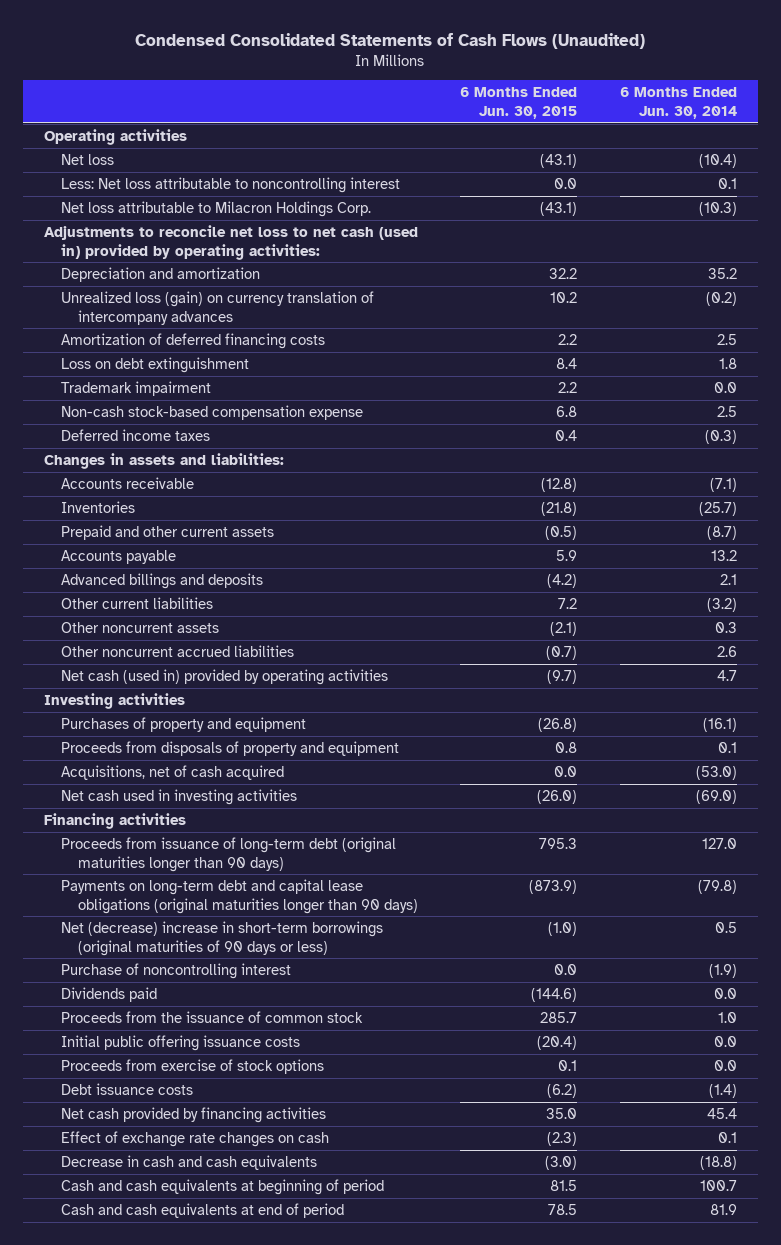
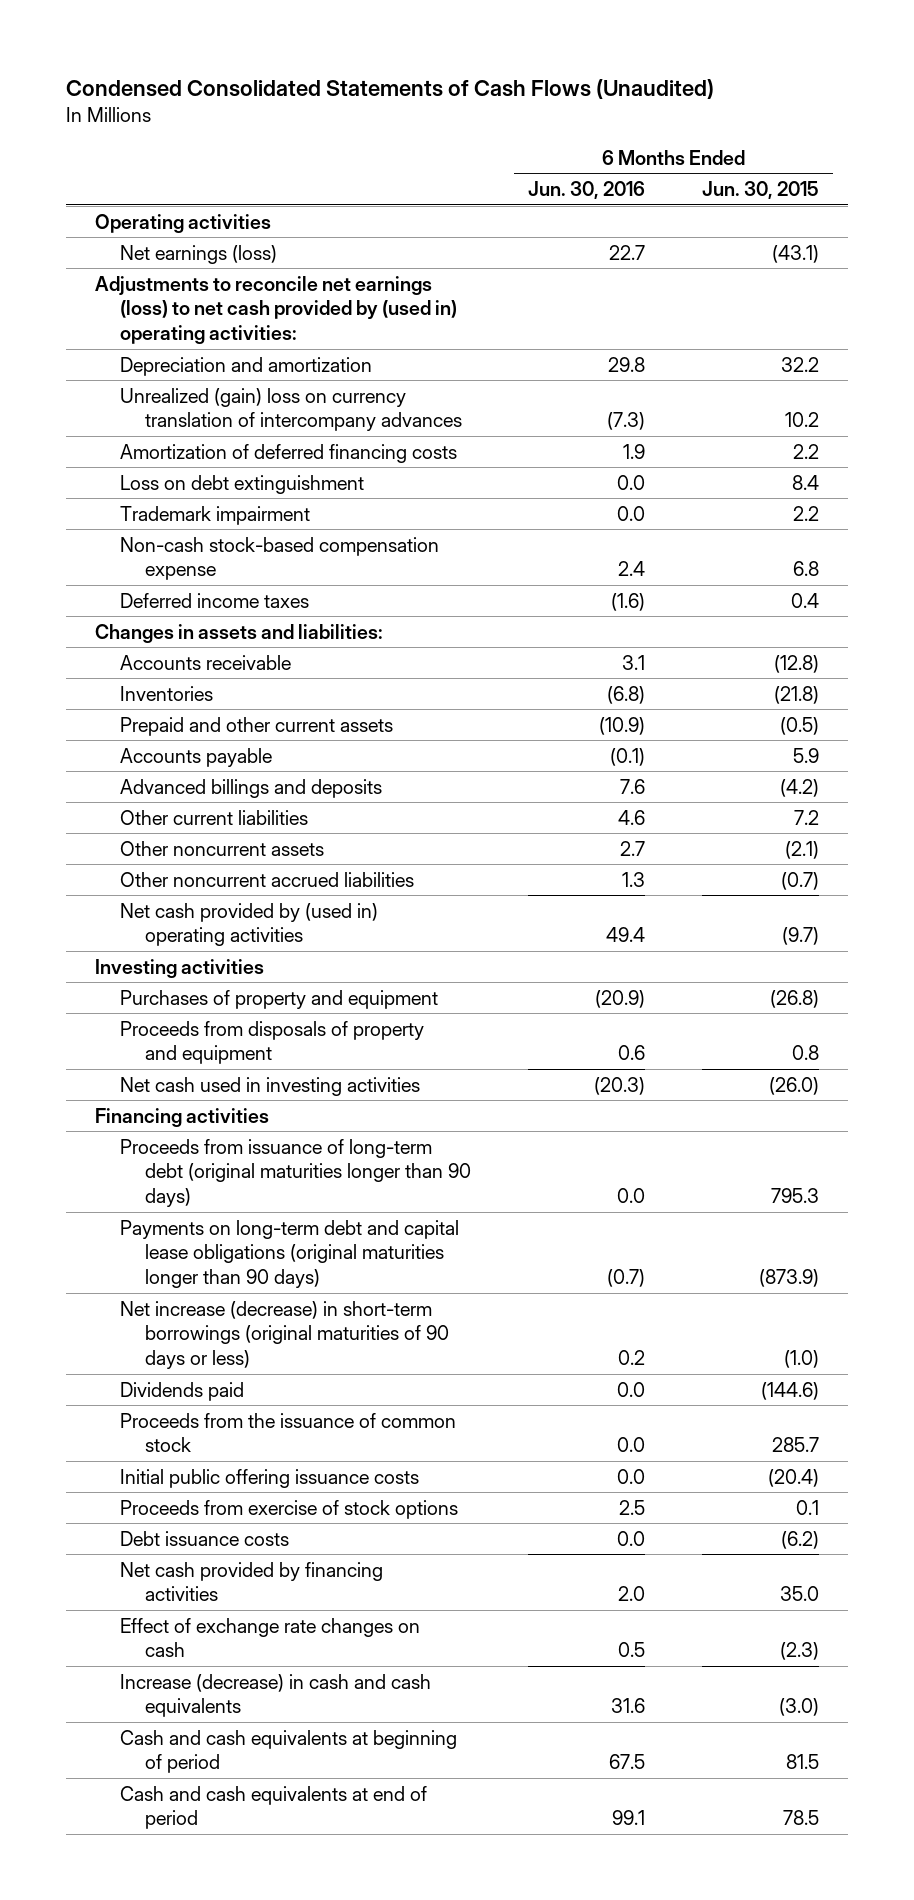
[619,87,737,119] 6 Months Ended Jun. 30, 2014 -> none
none -> [528,180,646,199] Jun. 30, 2016
[61,153,115,165] Net loss -> none
[61,176,401,193] Less: Net loss attributable to noncontrolling interest -> none
[61,200,372,217] Net loss attributable to Milacron Holdings Corp. -> [120,244,278,264] Net earnings (loss)
[44,224,419,260] Adjustments to reconcile net loss to net cash (used in) provided by operating activities: -> [94,275,458,344] Adjustments to reconcile net earnings (loss) to net cash provided by (used in) operating activities:
[61,290,375,325] Unrealized loss (gain) on currency translation of intercompany advances -> [120,387,463,432] Unrealized (gain) loss on currency translation of intercompany advances
[61,668,389,685] Net cash (used in) provided by operating activities -> [120,902,379,947] Net cash provided by (used in) operating activities
[61,764,285,780] Acquisitions, net of cash acquired -> none
[61,962,292,979] Purchase of noncontrolling interest -> none
[61,920,384,956] Net (decrease) increase in short-term borrowings (original maturities of 90 days or less) -> [120,1300,450,1369] Net increase (decrease) in short-term borrowings (original maturities of 90 days or less)
[61,1154,318,1170] Decrease in cash and cash equivalents -> [120,1673,432,1718] Increase (decrease) in cash and cash equivalents

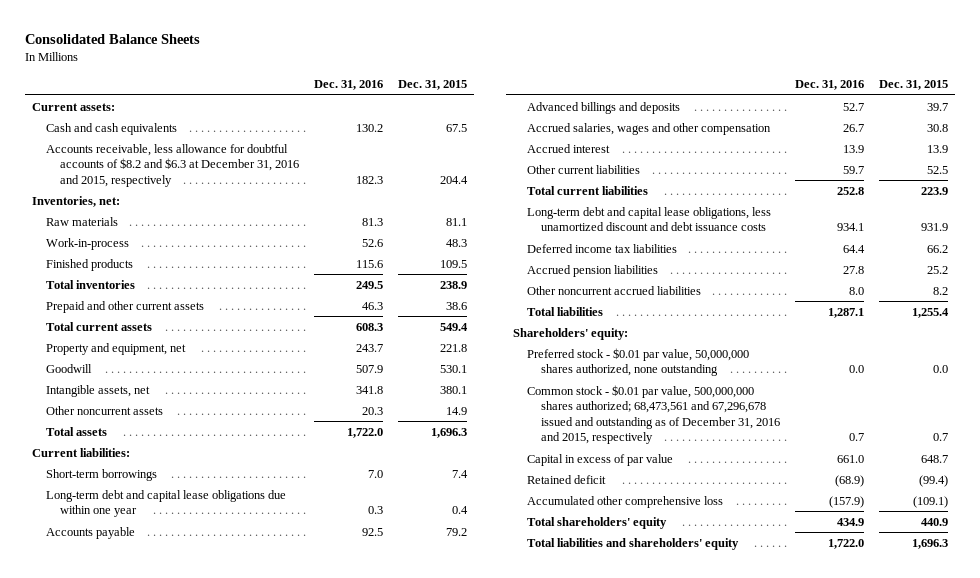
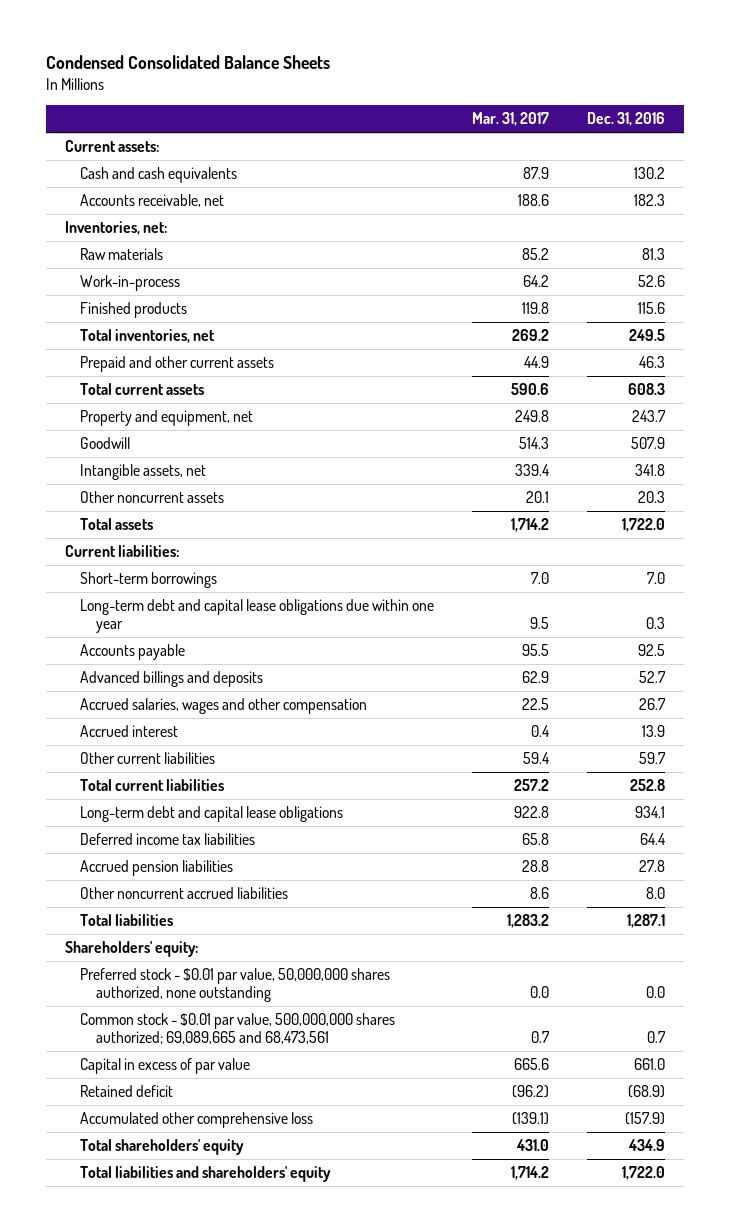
[24,34,200,45] Consolidated Balance Sheets -> [45,55,330,70] Condensed Consolidated Balance Sheets
[397,80,467,91] Dec. 31, 2015 -> none
none -> [472,112,550,127] Mar. 31, 2017
[45,143,299,187] Accounts receivable, less allowance for doubtful accounts of $8.2 and $6.3 at December 31, 2016 and 2015, respectively -> [80,194,225,208] Accounts receivable, net
[45,279,135,289] Total inventories -> [80,329,216,344] Total inventories, net
[526,206,771,232] Long-term debt and capital lease obligations, less unamortized discount and debt issuance costs -> [80,806,344,823] Long-term debt and capital lease obligations
[526,384,780,445] Common stock - $0.01 par value, 500,000,000 shares authorized; 68,473,561 and 67,296,678 issued and outstanding as of December 31, 2016 and 2015, respectively -> [80,1013,396,1045] Common stock - $0.01 par value, 500,000,000 shares authorized; 69,089,665 and 68,473,561

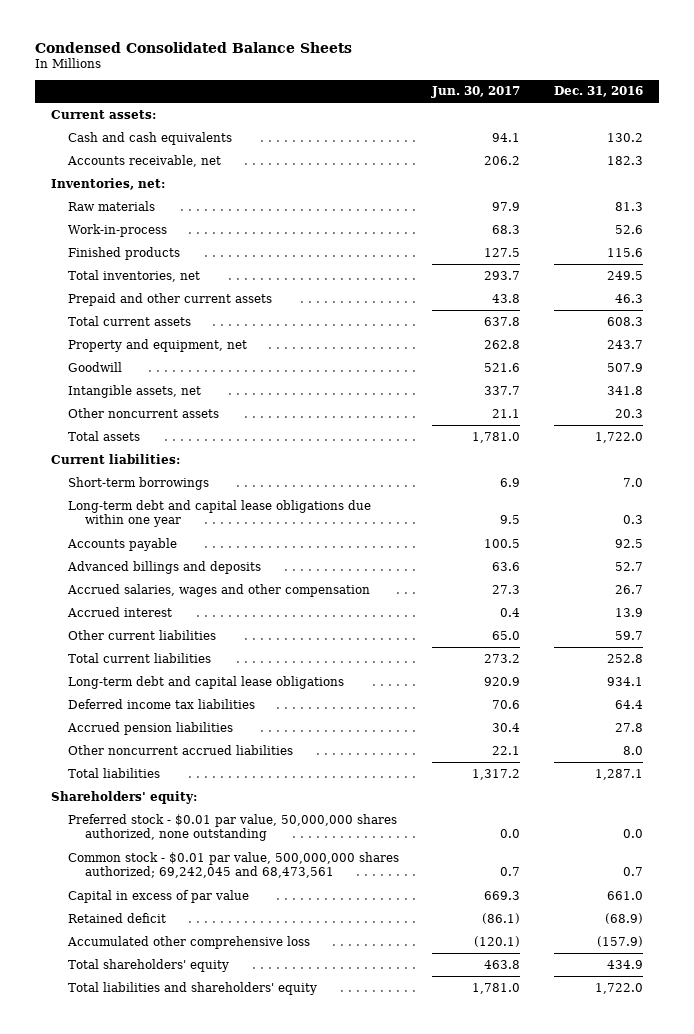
[472,112,550,127] Mar. 31, 2017 -> none
none -> [431,86,521,99] Jun. 30, 2017
[80,1013,396,1045] Common stock - $0.01 par value, 500,000,000 shares authorized; 69,089,665 and 68,473,561 -> [67,851,399,879] Common stock - $0.01 par value, 500,000,000 shares authorized; 69,242,045 and 68,473,561

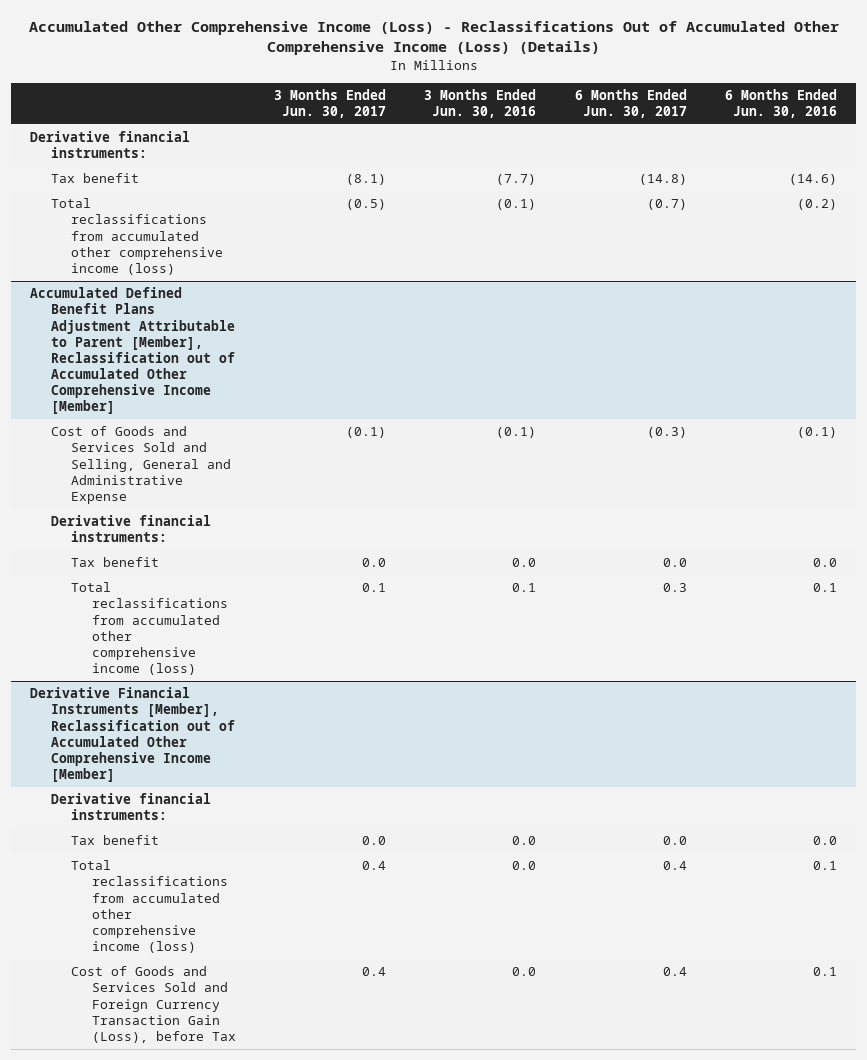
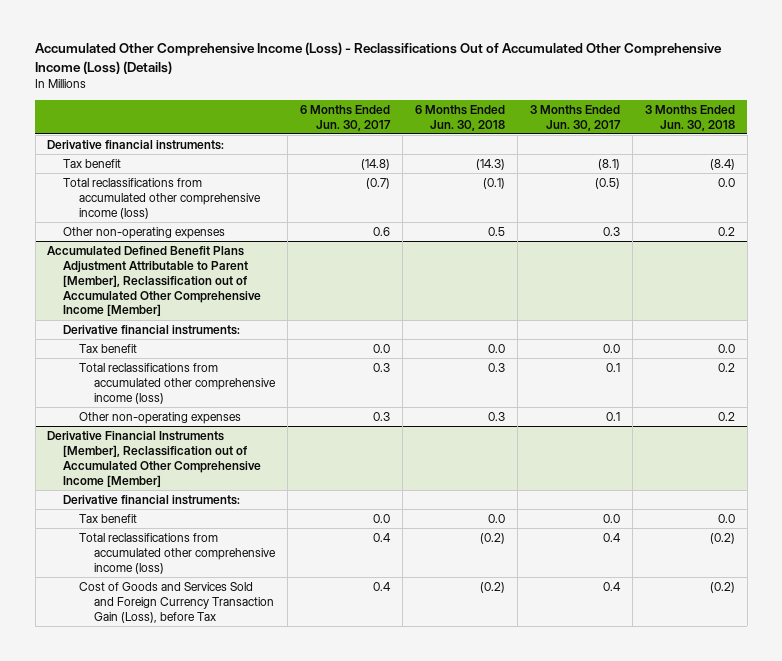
[424,88,537,119] 3 Months Ended Jun. 30, 2016 -> none
[724,88,837,119] 6 Months Ended Jun. 30, 2016 -> none
none -> [415,104,506,131] 6 Months Ended Jun. 30, 2018
none -> [644,104,735,131] 3 Months Ended Jun. 30, 2018
none -> [63,226,226,239] Other non-operating expenses
[50,426,232,504] Cost of Goods and Services Sold and Selling, General and Administrative Expense -> none
none -> [78,411,241,424] Other non-operating expenses

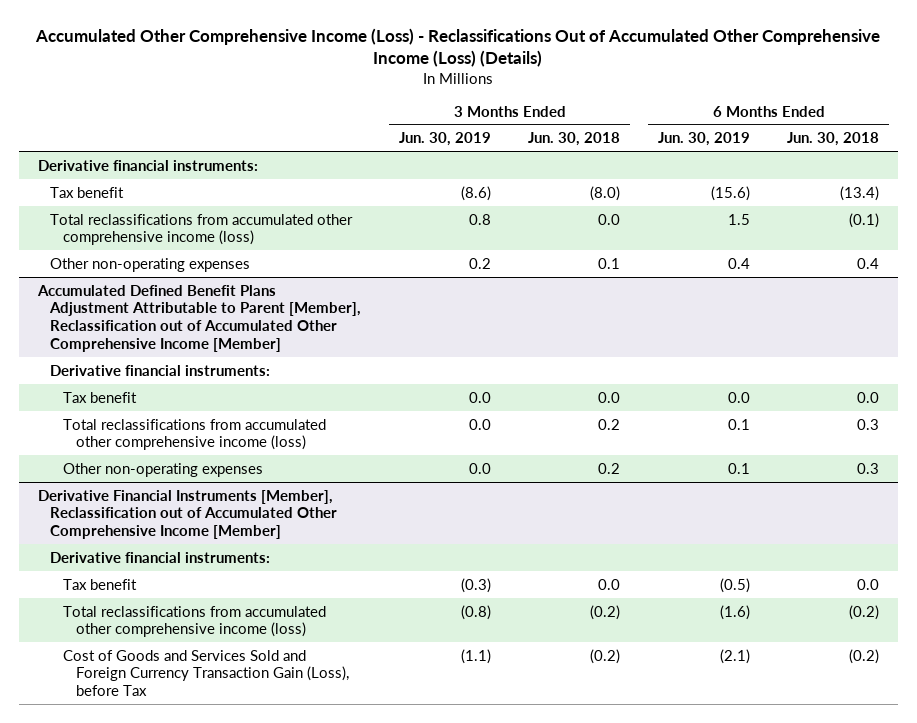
[300,104,392,131] 6 Months Ended Jun. 30, 2017 -> none
[530,104,622,131] 3 Months Ended Jun. 30, 2017 -> none
none -> [398,132,491,147] Jun. 30, 2019
none -> [657,132,750,147] Jun. 30, 2019
[476,158,506,170] (14.3) -> [840,185,880,201] (13.4)
[709,158,735,170] (8.4) -> [590,185,621,201] (8.0)
[488,226,506,236] 0.5 -> [857,257,880,269] 0.4
[717,226,735,236] 0.2 -> [598,257,621,269] 0.1

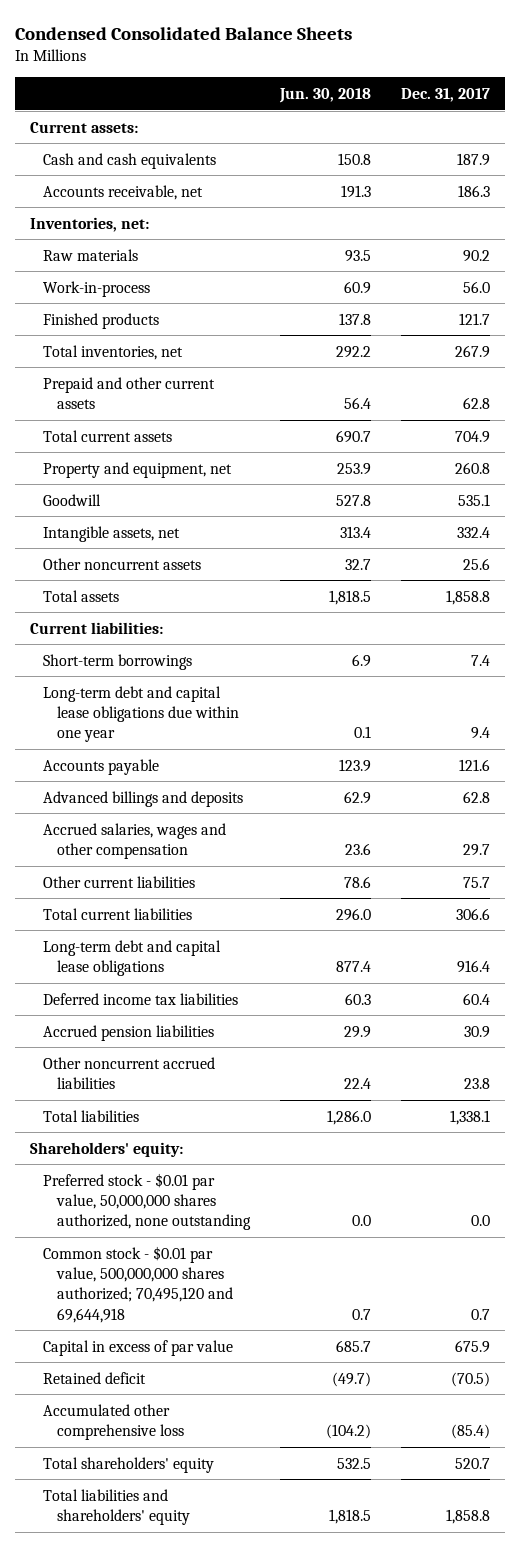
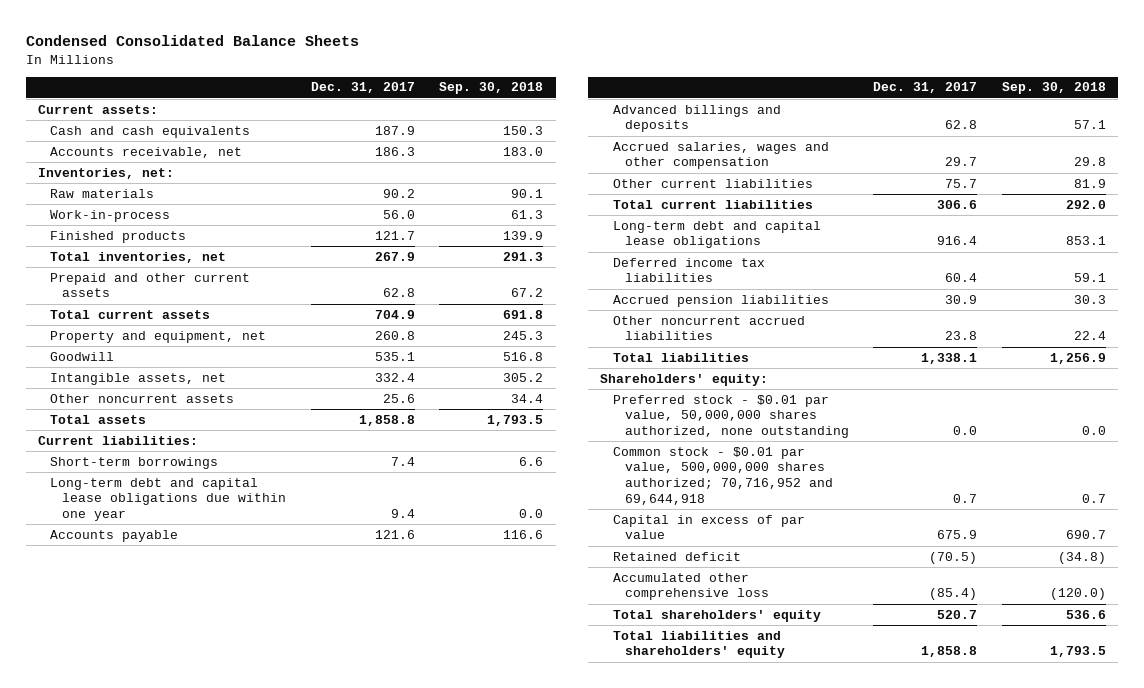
[279,87,372,103] Jun. 30, 2018 -> none
none -> [439,82,544,95] Sep. 30, 2018
[43,1245,233,1323] Common stock - $0.01 par value, 500,000,000 shares authorized; 70,495,120 and 69,644,918 -> [612,446,833,505] Common stock - $0.01 par value, 500,000,000 shares authorized; 70,716,952 and 69,644,918

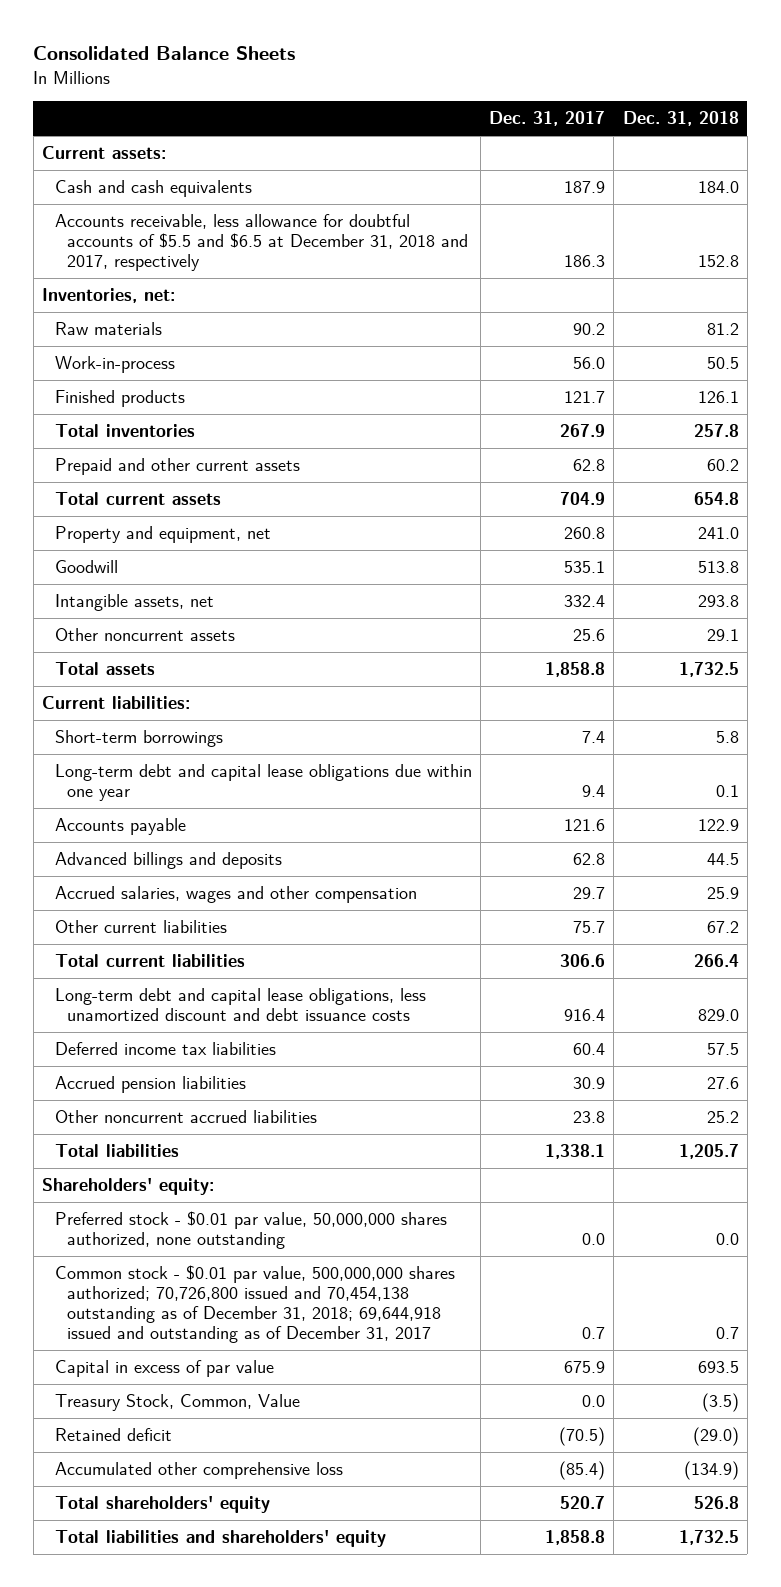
[25,34,359,46] Condensed Consolidated Balance Sheets -> [33,46,296,61] Consolidated Balance Sheets
[439,82,544,95] Sep. 30, 2018 -> none
none -> [622,111,739,127] Dec. 31, 2018
[50,146,243,158] Accounts receivable, net -> [54,213,469,272] Accounts receivable, less allowance for doubtful accounts of $5.5 and $6.5 at December 31, 2018 and 2017, respectively
[50,251,227,263] Total inventories, net -> [54,423,195,437] Total inventories
[612,220,821,249] Long-term debt and capital lease obligations -> [54,987,426,1022] Long-term debt and capital lease obligations, less unamortized discount and debt issuance costs
[612,446,833,505] Common stock - $0.01 par value, 500,000,000 shares authorized; 70,716,952 and 69,644,918 -> [54,1264,455,1344] Common stock - $0.01 par value, 500,000,000 shares authorized; 70,726,800 issued and 70,454,138 outstanding as of December 31, 2018; 69,644,918 issued and outstanding as of December 31, 2017
none -> [54,1393,300,1411] Treasury Stock, Common, Value

